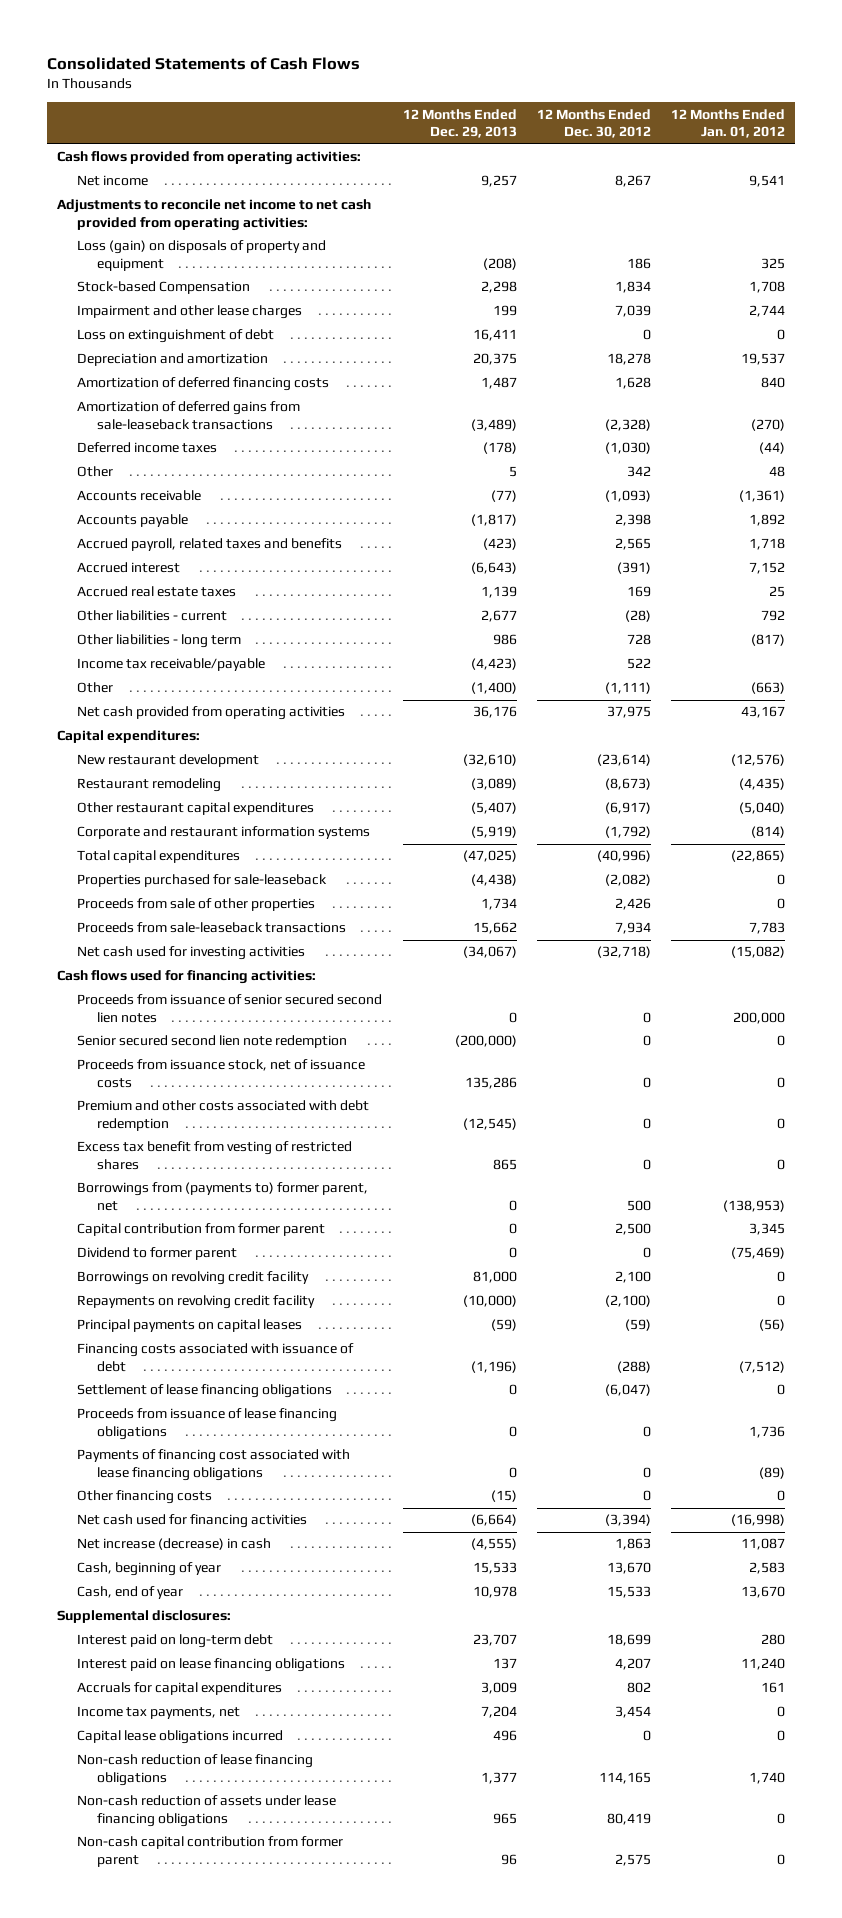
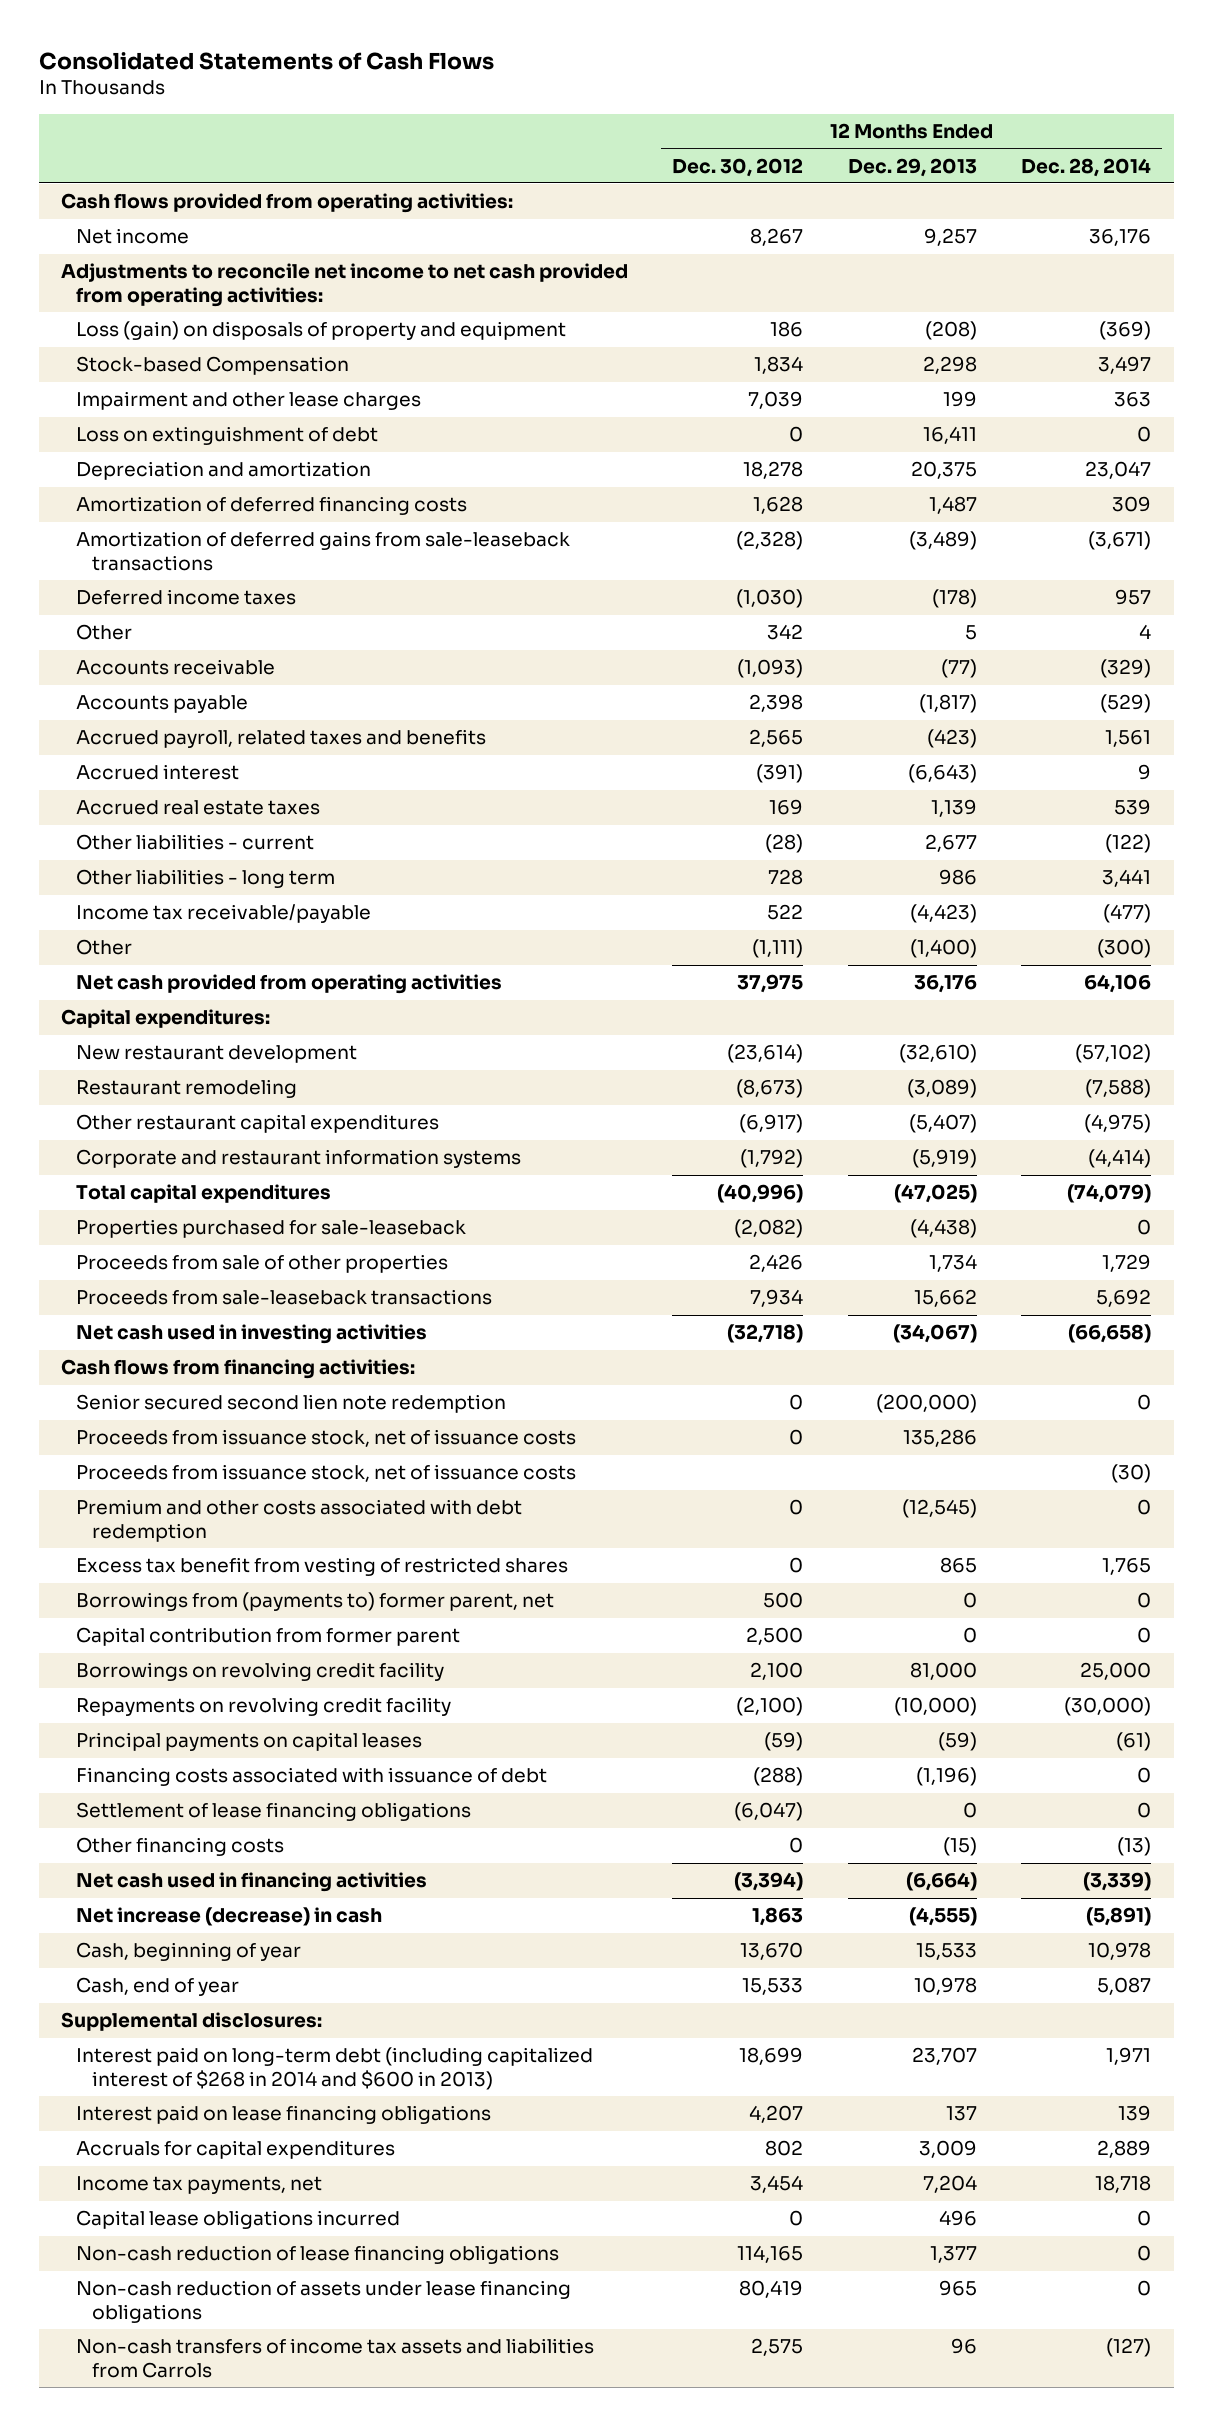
[670,108,785,139] 12 Months Ended Jan. 01, 2012 -> none
none -> [1021,157,1152,177] Dec. 28, 2014
[77,994,383,1024] Proceeds from issuance of senior secured second lien notes -> none
[77,946,306,961] Net cash used for investing activities -> [76,1324,428,1345] Net cash used in investing activities
[57,970,317,985] Cash flows used for financing activities: -> [61,1359,416,1380] Cash flows from financing activities:
none -> [76,1464,577,1483] Proceeds from issuance stock, net of issuance costs
[77,1247,238,1261] Dividend to former parent -> none
[77,1408,338,1441] Proceeds from issuance of lease financing obligations -> none
[77,1449,351,1482] Payments of financing cost associated with lease financing obligations -> none
[77,1514,308,1529] Net cash used for financing activities -> [76,1872,428,1893] Net cash used in financing activities
[77,1634,274,1649] Interest paid on long-term debt -> [76,2047,594,2090] Interest paid on long-term debt (including capitalized interest of $268 in 2014 and $600 in 2013)
[77,1836,344,1868] Non-cash capital contribution from former parent -> [76,2338,595,2378] Non-cash transfers of income tax assets and liabilities from Carrols

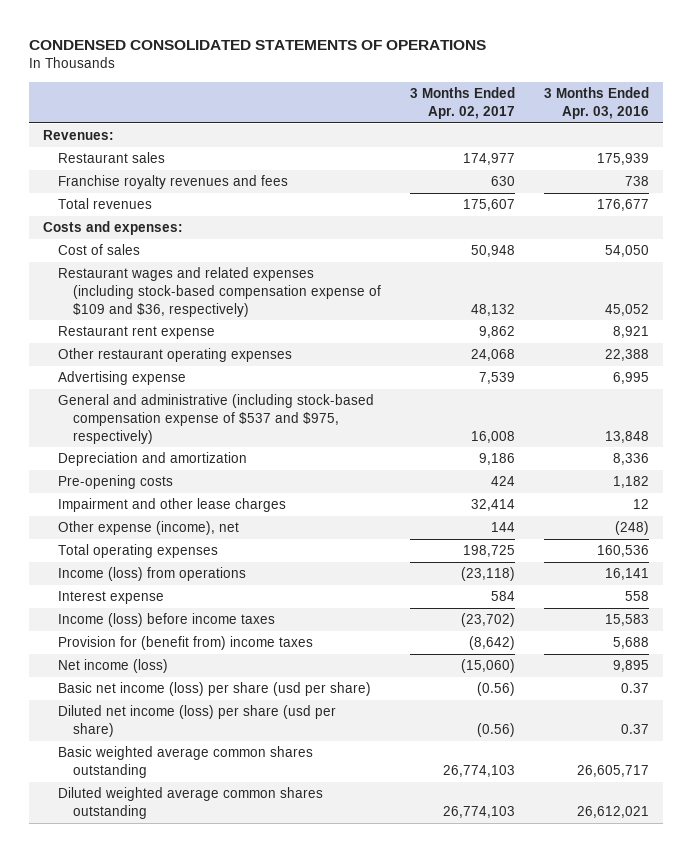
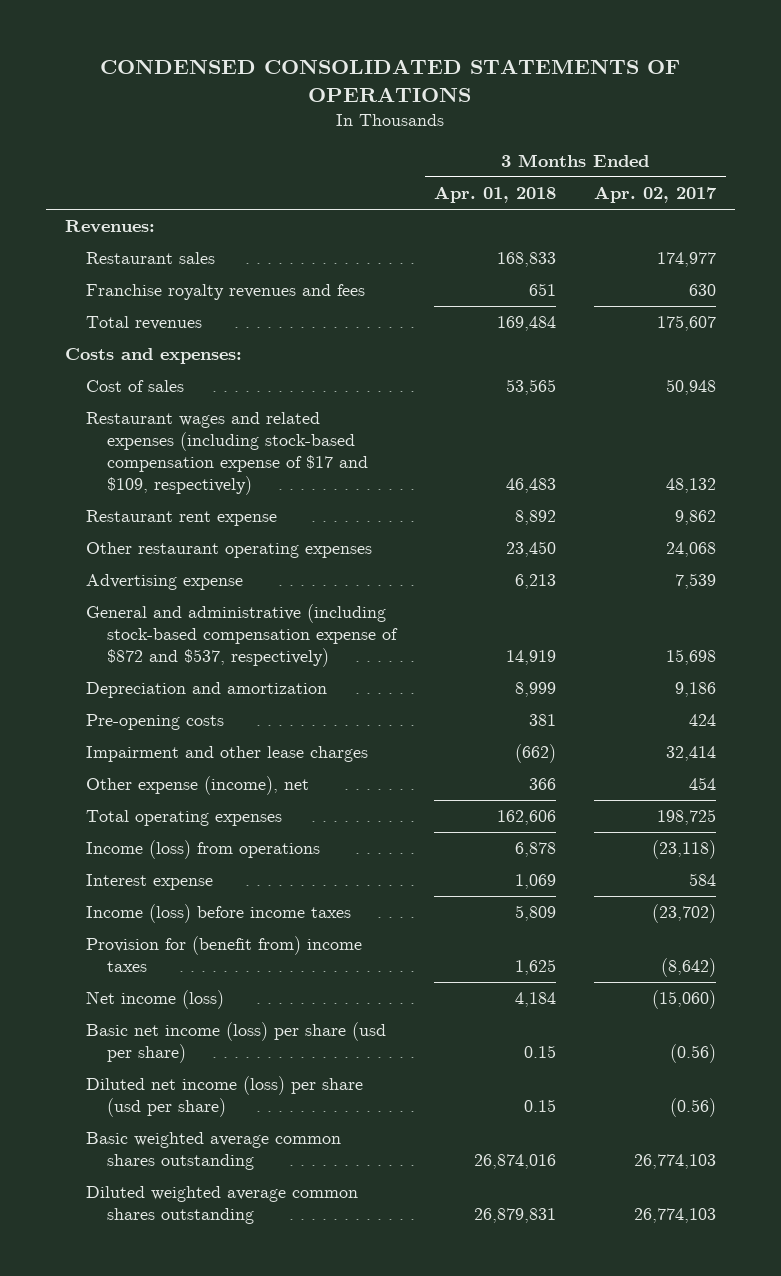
[543,87,649,119] 3 Months Ended Apr. 03, 2016 -> none
none -> [434,186,557,204] Apr. 01, 2018
[58,267,382,317] Restaurant wages and related expenses (including stock-based compensation expense of $109 and $36, respectively) -> [85,412,368,496] Restaurant wages and related expenses (including stock-based compensation expense of $17 and $109, respectively)
[58,394,375,444] General and administrative (including stock-based compensation expense of $537 and $975, respectively) -> [85,604,398,668] General and administrative (including stock-based compensation expense of $872 and $537, respectively)
[470,430,515,443] 16,008 -> [666,649,717,666] 15,698
[490,522,515,533] 144 -> [689,777,717,791] 454

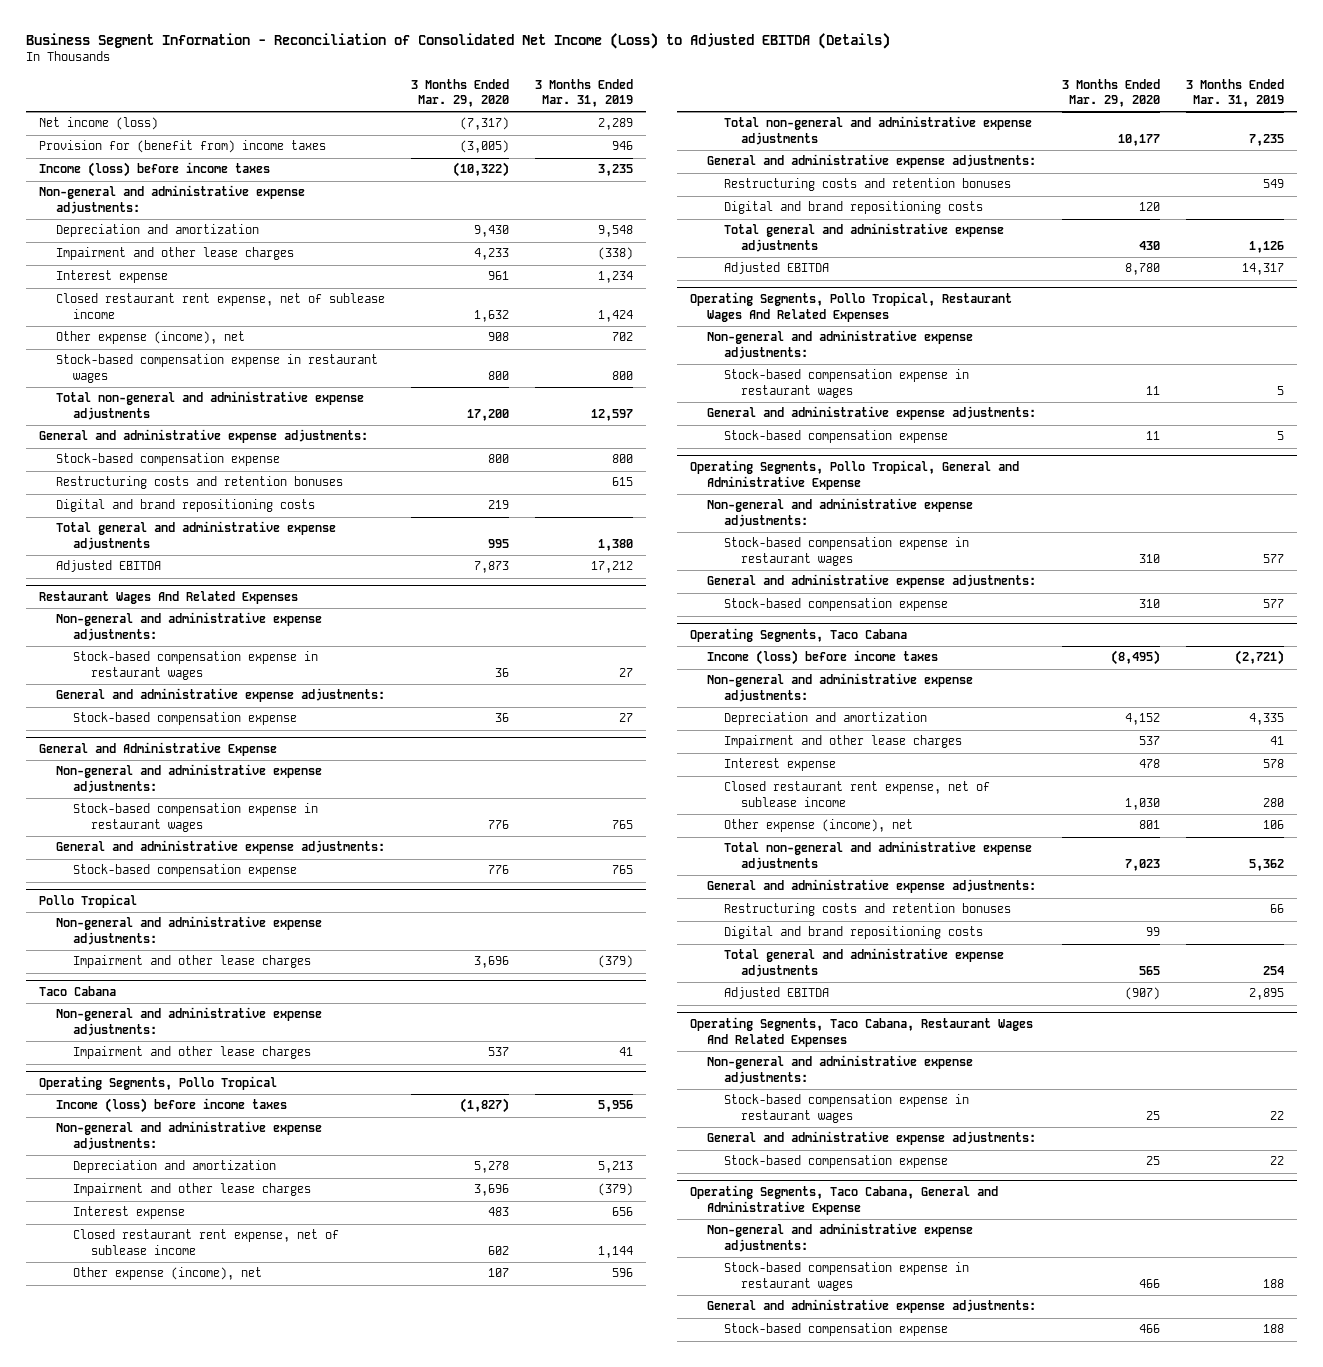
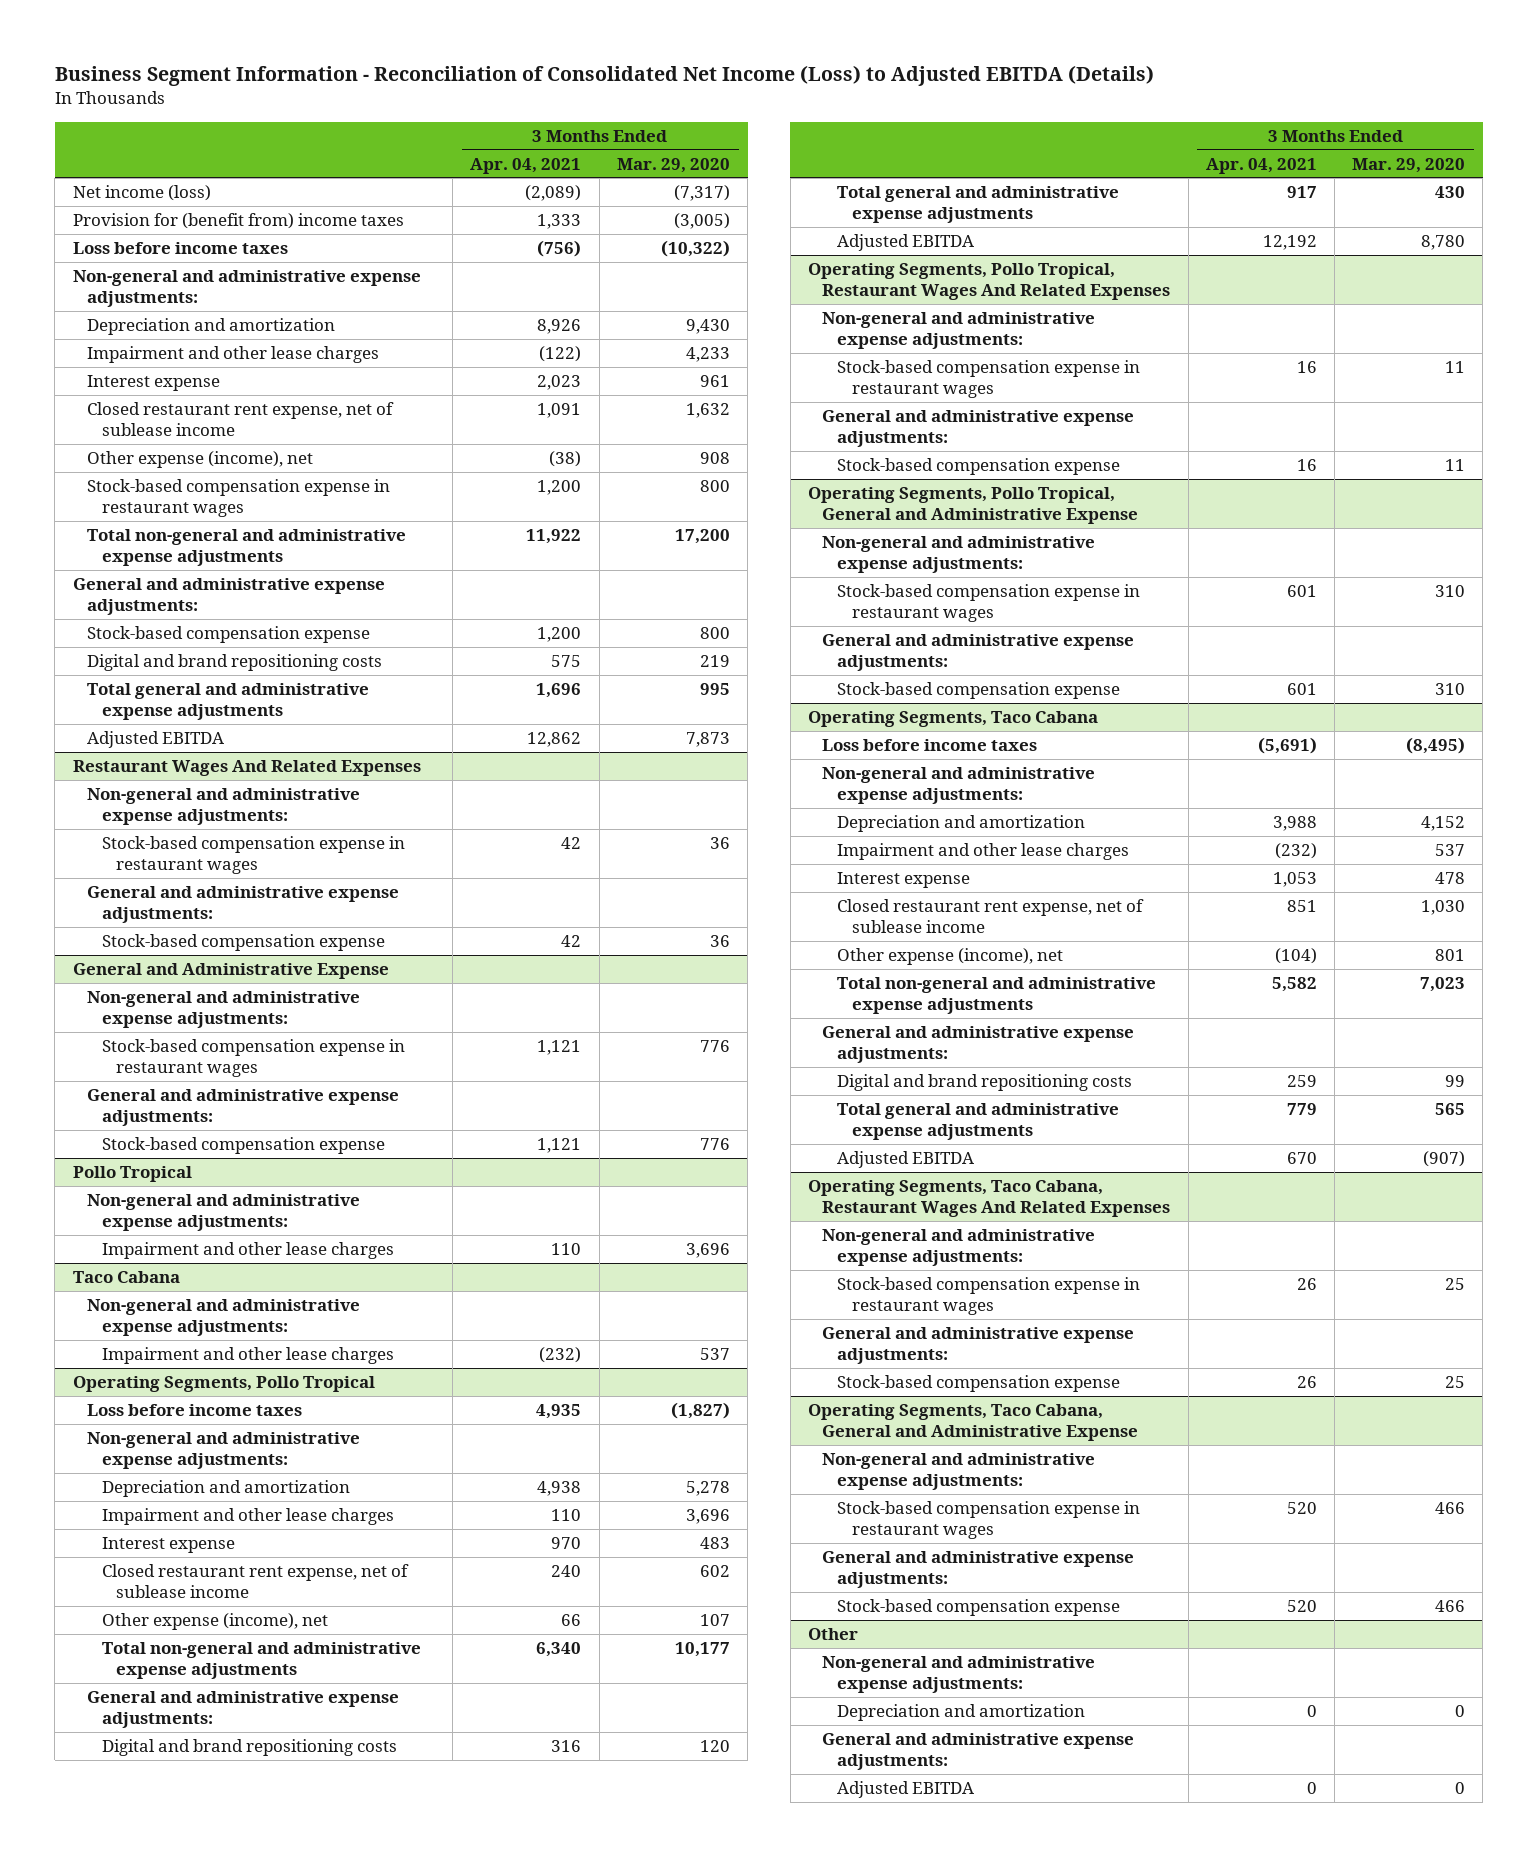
[535,78,634,108] 3 Months Ended Mar. 31, 2019 -> none
none -> [470,157,582,174] Apr. 04, 2021
[38,162,270,178] Income (loss) before income taxes -> [72,242,288,255] Loss before income taxes
[56,476,344,490] Restructuring costs and retention bonuses -> none
[56,1098,288,1114] Income (loss) before income taxes -> [87,1404,303,1417] Loss before income taxes
[724,178,1012,192] Restructuring costs and retention bonuses -> none
[706,650,938,666] Income (loss) before income taxes -> [822,739,1038,752] Loss before income taxes
[724,903,1012,917] Restructuring costs and retention bonuses -> none
none -> [807,1628,858,1641] Other
none -> [822,1656,1096,1694] Non-general and administrative expense adjustments:
none -> [837,1704,1086,1722] Depreciation and amortization
none -> [822,1733,1135,1771] General and administrative expense adjustments:
none -> [837,1781,975,1799] Adjusted EBITDA

